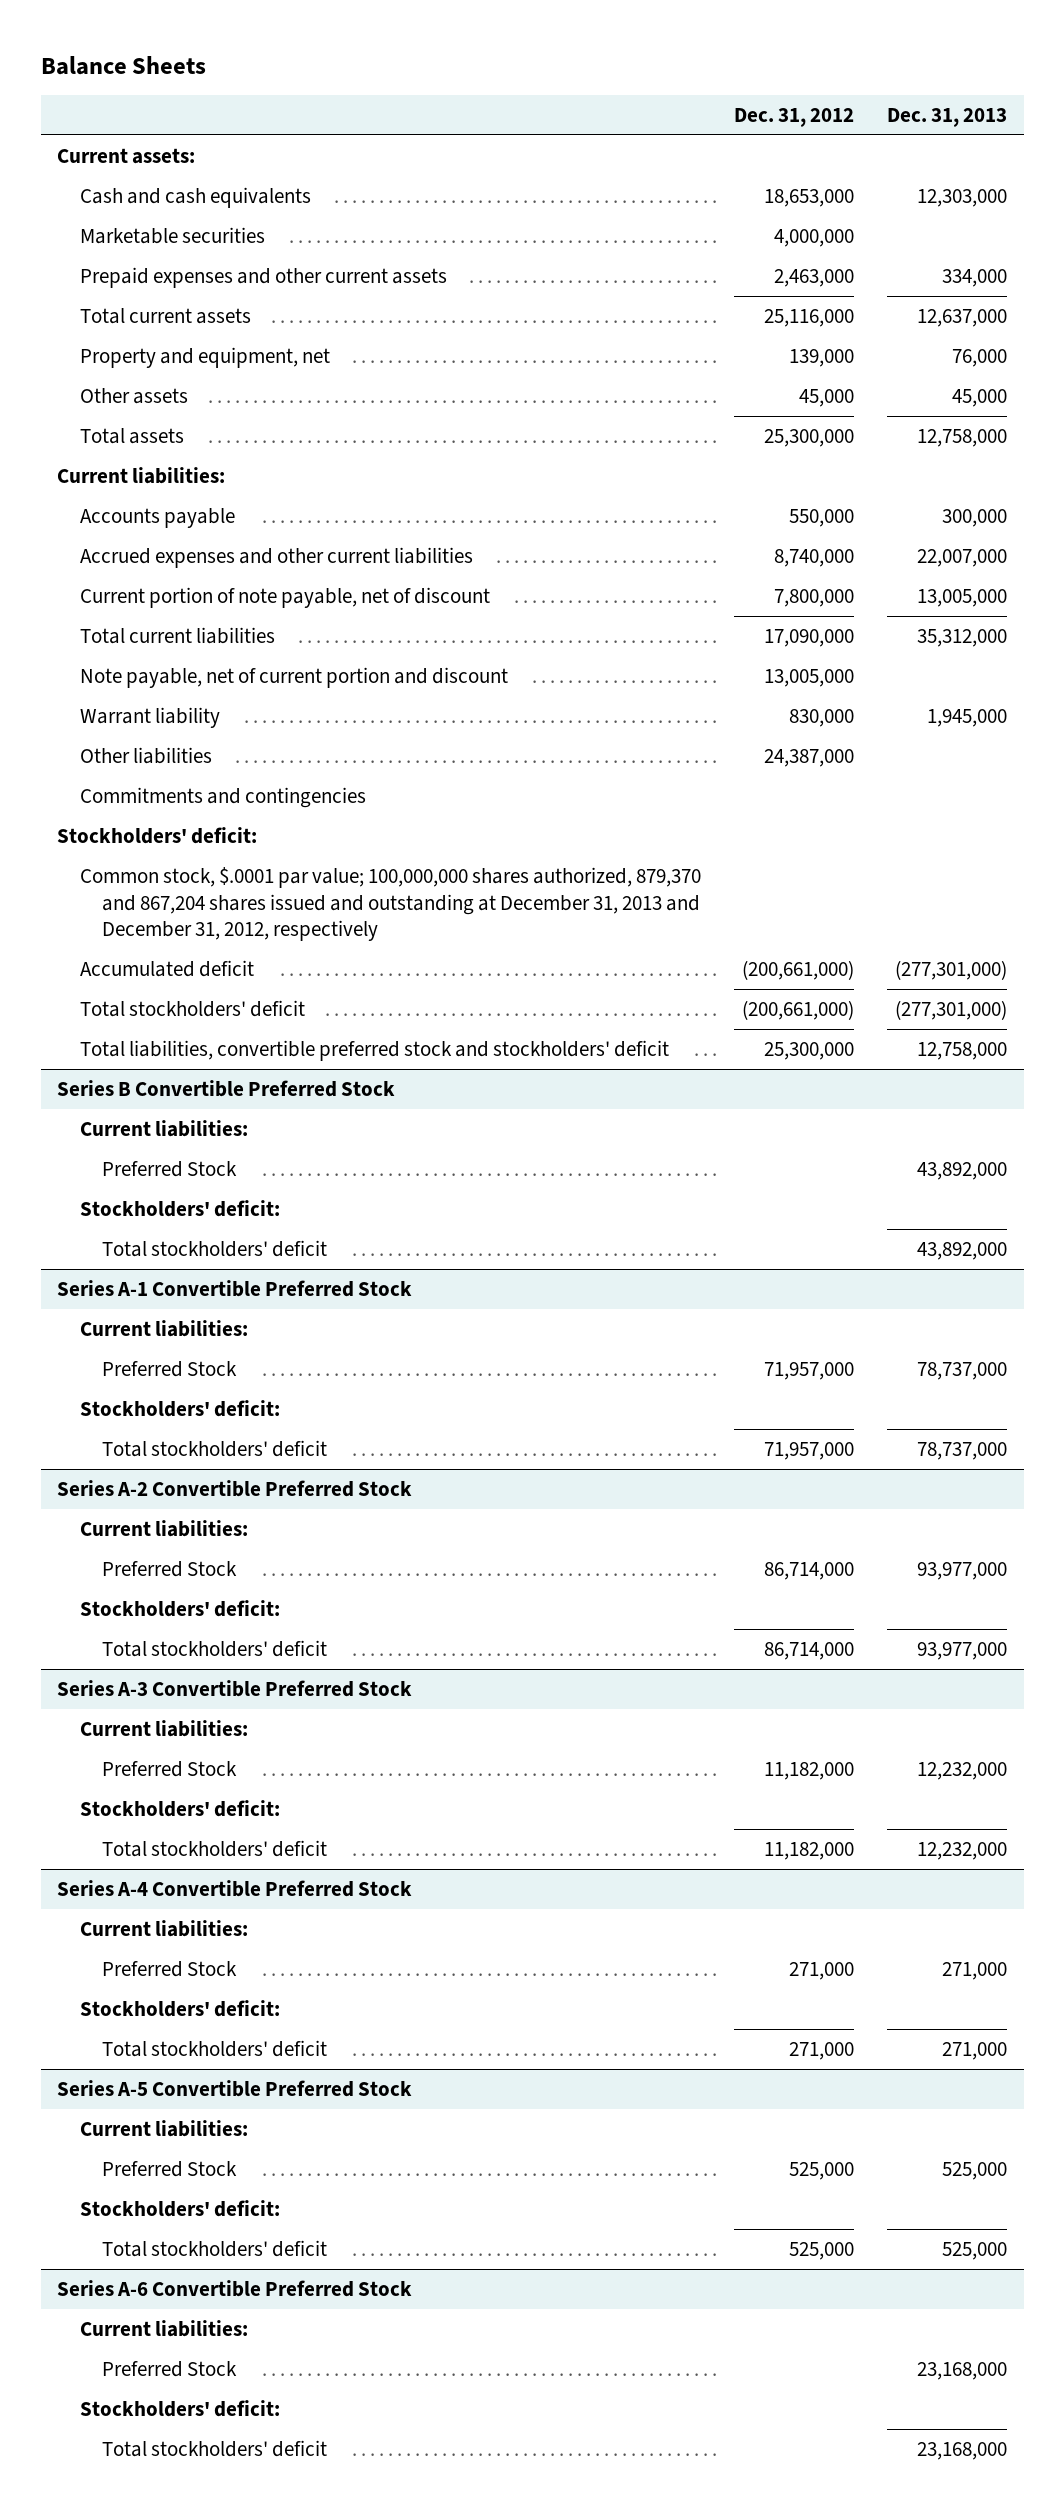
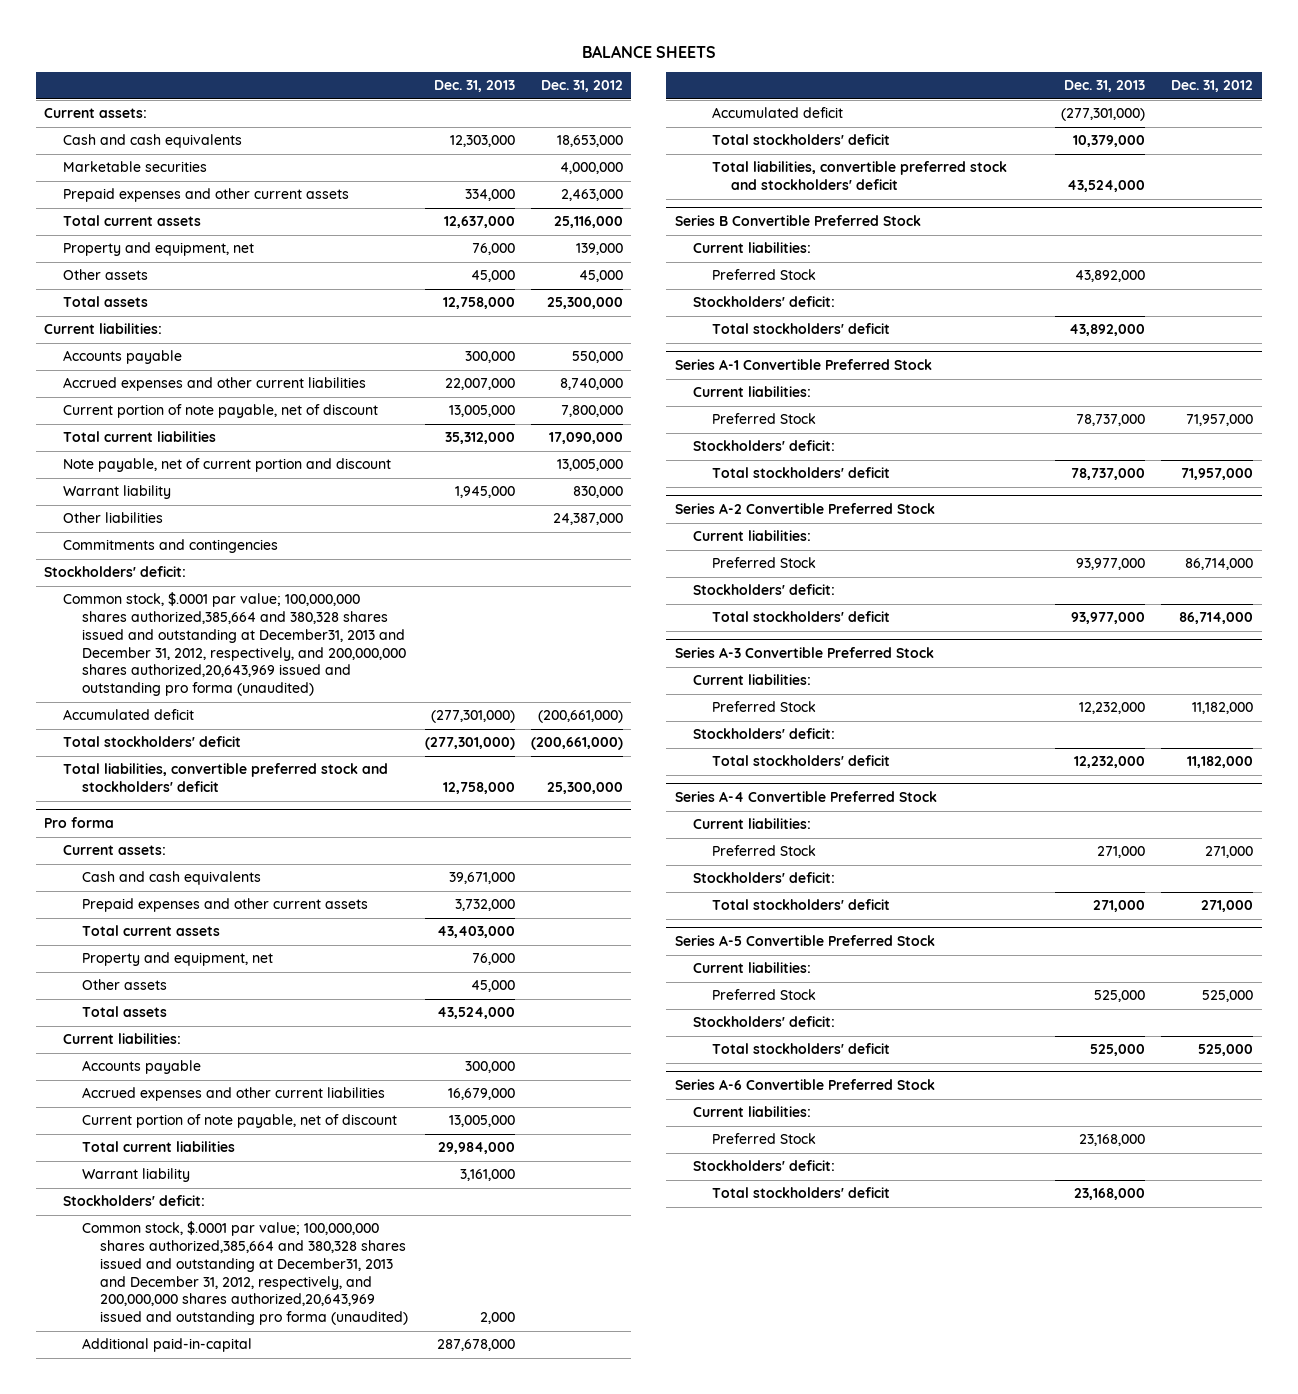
[40,55,206,75] Balance Sheets -> [581,44,716,58] BALANCE SHEETS
[79,866,701,942] Common stock, $.0001 par value; 100,000,000 shares authorized, 879,370 and 867,204 shares issued and outstanding at December 31, 2013 and December 31, 2012, respectively -> [62,592,406,697] Common stock, $.0001 par value; 100,000,000 shares authorized,385,664 and 380,328 shares issued and outstanding at December31, 2013 and December 31, 2012, respectively, and 200,000,000 shares authorized,20,643,969 issued and outstanding pro forma (unaudited)
none -> [44,817,115,829] Pro forma
none -> [62,845,166,856] Current assets:
none -> [81,871,261,886] Cash and cash equivalents
none -> [81,898,368,913] Prepaid expenses and other current assets
none -> [81,925,220,937] Total current assets
none -> [81,952,273,967] Property and equipment, net
none -> [81,979,167,991] Other assets
none -> [81,1006,167,1018] Total assets
none -> [62,1033,181,1045] Current liabilities:
none -> [81,1060,201,1075] Accounts payable
none -> [81,1087,385,1102] Accrued expenses and other current liabilities
none -> [81,1114,397,1129] Current portion of note payable, net of discount
none -> [81,1141,235,1153] Total current liabilities
none -> [81,1168,190,1183] Warrant liability
none -> [62,1195,205,1207] Stockholders' deficit:
none -> [81,1221,409,1326] Common stock, $.0001 par value; 100,000,000 shares authorized,385,664 and 380,328 shares issued and outstanding at December31, 2013 and December 31, 2012, respectively, and 200,000,000 shares authorized,20,643,969 issued and outstanding pro forma (unaudited)
none -> [81,1338,252,1353] Additional paid-in-capital
none -> [711,107,843,119] Accumulated deficit
none -> [711,134,890,146] Total stockholders' deficit
none -> [711,161,1007,191] Total liabilities, convertible preferred stock and stockholders' deficit

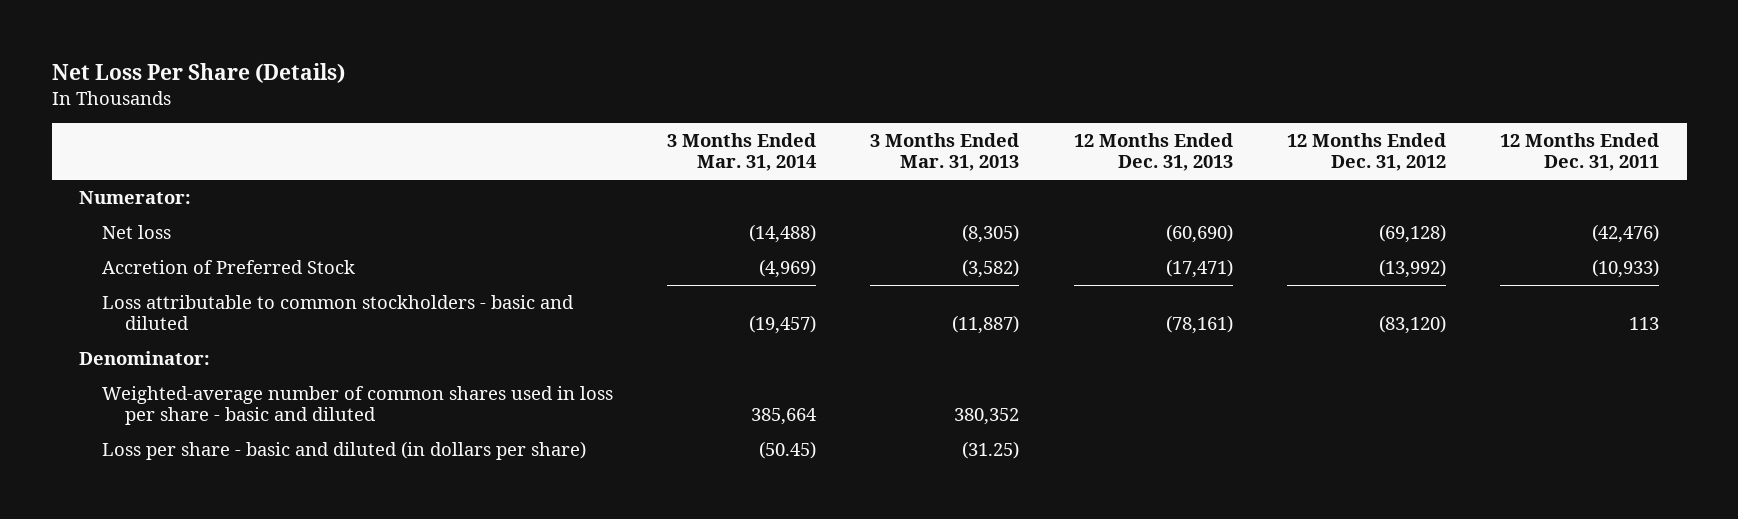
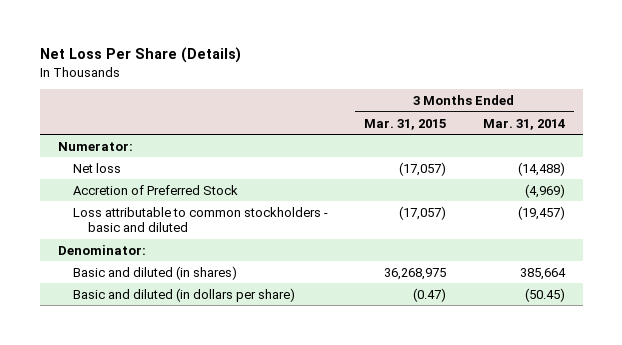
[870,132,1020,172] 3 Months Ended Mar. 31, 2013 -> none
[1073,132,1233,172] 12 Months Ended Dec. 31, 2013 -> none
[1287,132,1447,172] 12 Months Ended Dec. 31, 2012 -> none
[1500,132,1660,172] 12 Months Ended Dec. 31, 2011 -> none
none -> [364,118,447,130] Mar. 31, 2015
[101,386,613,426] Weighted-average number of common shares used in loss per share - basic and diluted -> [72,265,237,280] Basic and diluted (in shares)
[101,441,586,461] Loss per share - basic and diluted (in dollars per share) -> [72,287,295,302] Basic and diluted (in dollars per share)

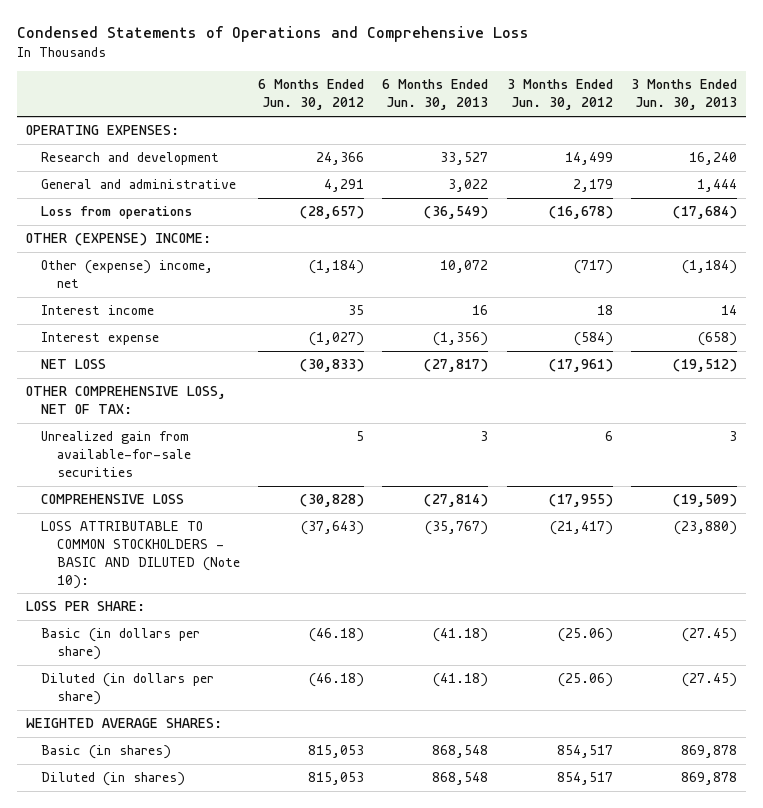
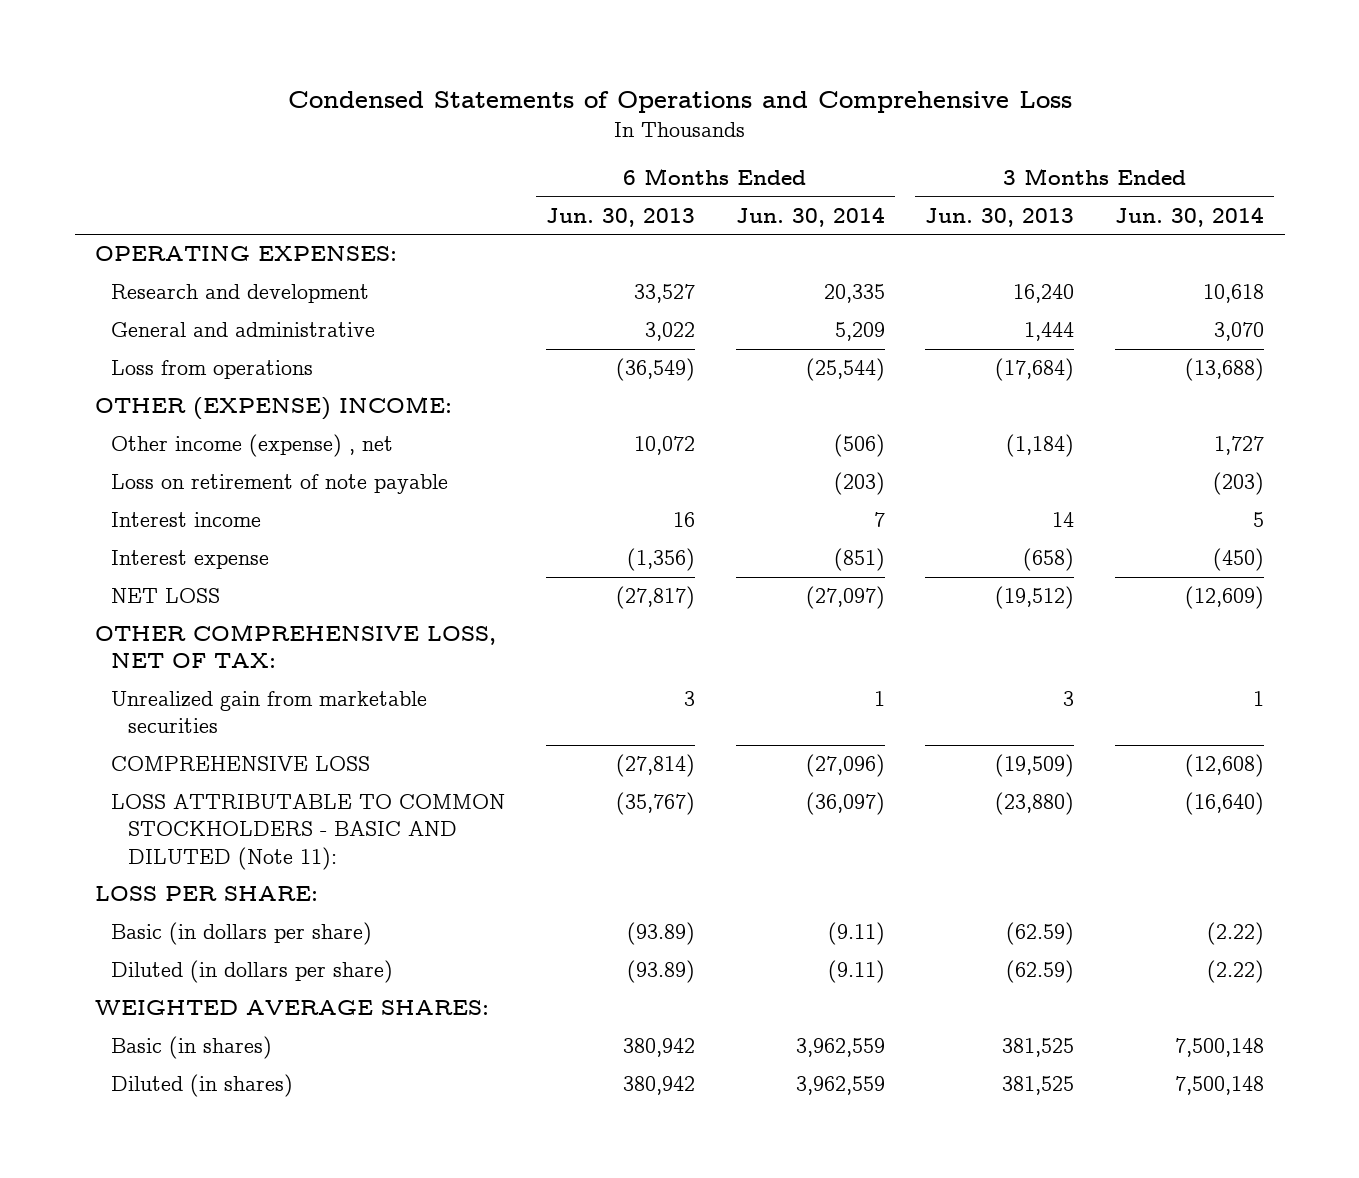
[258,79,365,111] 6 Months Ended Jun. 30, 2012 -> none
[506,79,613,111] 3 Months Ended Jun. 30, 2012 -> none
none -> [735,206,885,227] Jun. 30, 2014
none -> [1115,206,1265,227] Jun. 30, 2014
[41,260,214,289] Other (expense) income, net -> [111,434,394,458] Other income (expense) , net
none -> [111,474,449,495] Loss on retirement of note payable
[41,431,191,477] Unrealized gain from available-for-sale securities -> [111,691,428,734] Unrealized gain from marketable securities
[41,521,240,589] LOSS ATTRIBUTABLE TO COMMON STOCKHOLDERS - BASIC AND DILUTED (Note 10): -> [111,794,506,870] LOSS ATTRIBUTABLE TO COMMON STOCKHOLDERS - BASIC AND DILUTED (Note 11):
[433,628,489,643] (41.18) -> [626,922,695,946] (93.89)
[682,628,738,643] (27.45) -> [1006,922,1075,946] (62.59)
[433,673,489,688] (41.18) -> [626,960,695,984] (93.89)
[682,673,738,688] (27.45) -> [1006,960,1075,984] (62.59)
[432,745,489,759] 868,548 -> [622,1038,695,1058] 380,942
[681,745,738,759] 869,878 -> [1002,1038,1075,1058] 381,525
[432,772,489,786] 868,548 -> [622,1076,695,1096] 380,942
[681,772,738,786] 869,878 -> [1002,1076,1075,1096] 381,525

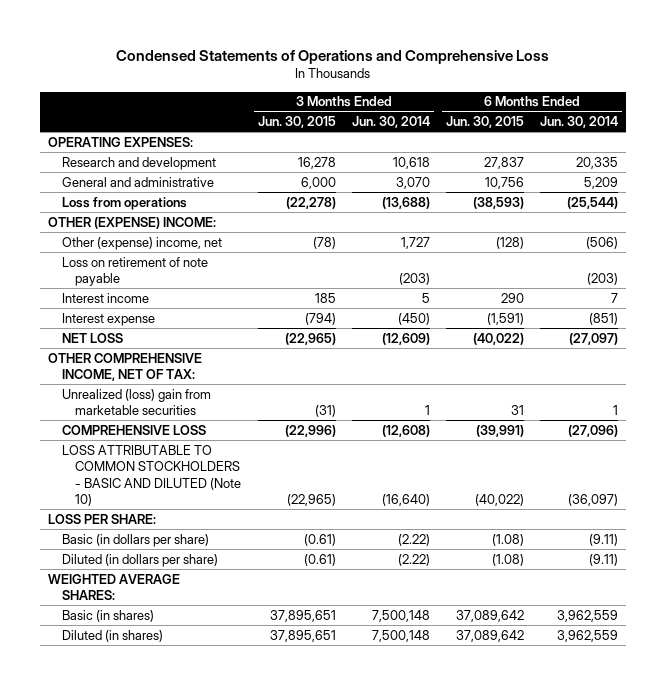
[545,207,695,227] Jun. 30, 2013 -> none
[925,207,1075,227] Jun. 30, 2013 -> none
none -> [257,116,336,129] Jun. 30, 2015
none -> [446,116,525,129] Jun. 30, 2015
[111,434,394,458] Other income (expense) , net -> [61,236,222,250] Other (expense) income, net
[94,624,496,669] OTHER COMPREHENSIVE LOSS, NET OF TAX: -> [48,352,203,382] OTHER COMPREHENSIVE INCOME, NET OF TAX:
[111,691,428,734] Unrealized gain from marketable securities -> [61,388,211,416] Unrealized (loss) gain from marketable securities
[111,794,506,870] LOSS ATTRIBUTABLE TO COMMON STOCKHOLDERS - BASIC AND DILUTED (Note 11): -> [61,444,242,507] LOSS ATTRIBUTABLE TO COMMON STOCKHOLDERS - BASIC AND DILUTED (Note 10)

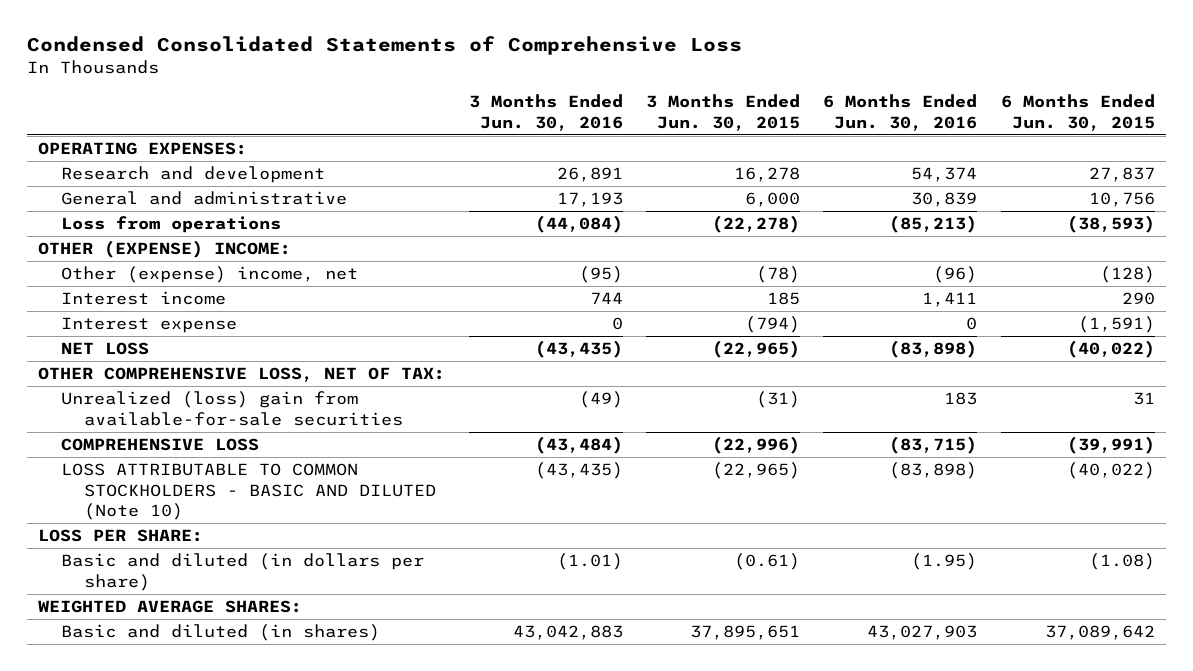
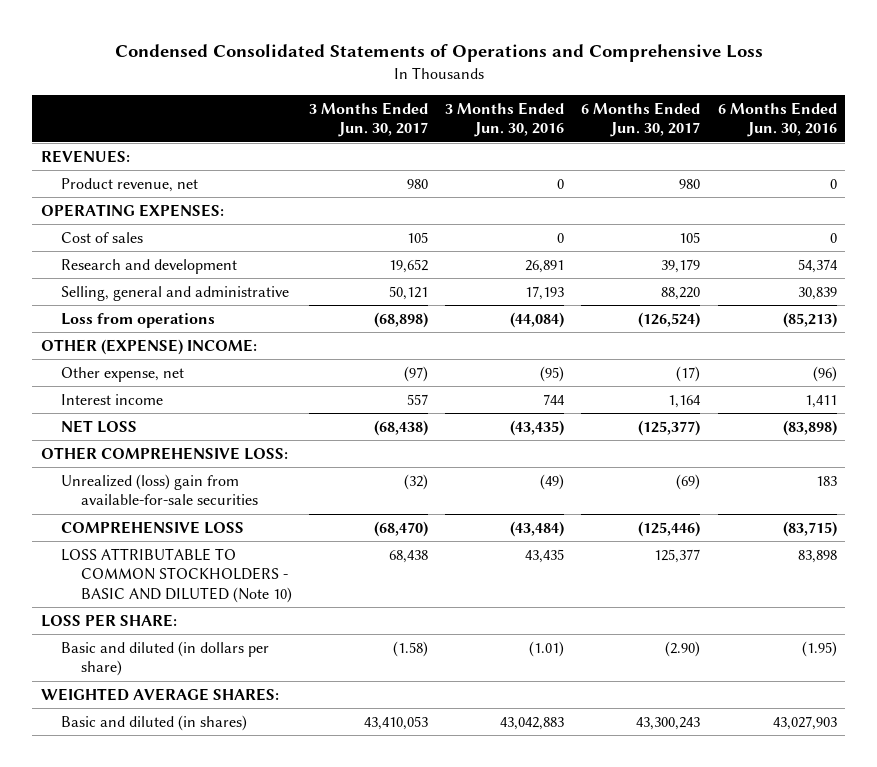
[26,36,742,56] Condensed Consolidated Statements of Comprehensive Loss -> [114,44,763,63] Condensed Consolidated Statements of Operations and Comprehensive Loss
[646,94,801,131] 3 Months Ended Jun. 30, 2015 -> none
[1000,94,1155,131] 6 Months Ended Jun. 30, 2015 -> none
none -> [309,101,429,138] 3 Months Ended Jun. 30, 2017
none -> [581,101,701,138] 6 Months Ended Jun. 30, 2017
none -> [40,149,130,163] REVENUES:
none -> [60,177,198,192] Product revenue, net
none -> [60,231,143,243] Cost of sales
[61,191,348,206] General and administrative -> [60,285,289,301] Selling, general and administrative
[61,266,359,284] Other (expense) income, net -> [60,366,184,382] Other expense, net
[61,317,238,334] Interest expense -> none
[38,367,446,383] OTHER COMPREHENSIVE LOSS, NET OF TAX: -> [40,446,288,460] OTHER COMPREHENSIVE LOSS:
[534,462,623,480] (43,435) -> [525,548,565,563] 43,435
[889,462,978,480] (83,898) -> [797,549,837,563] 83,898

